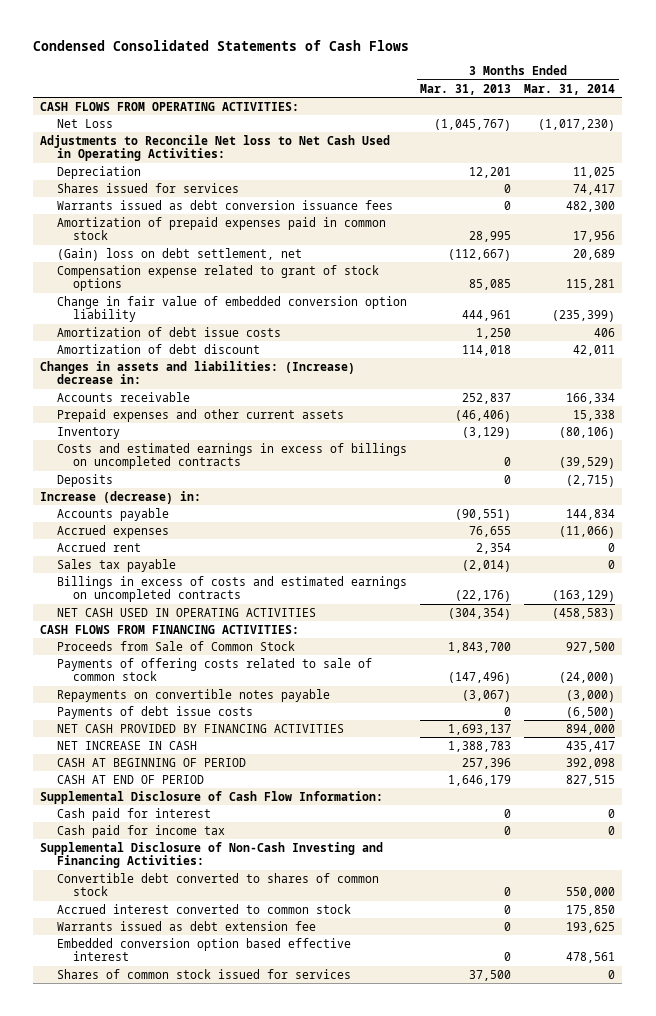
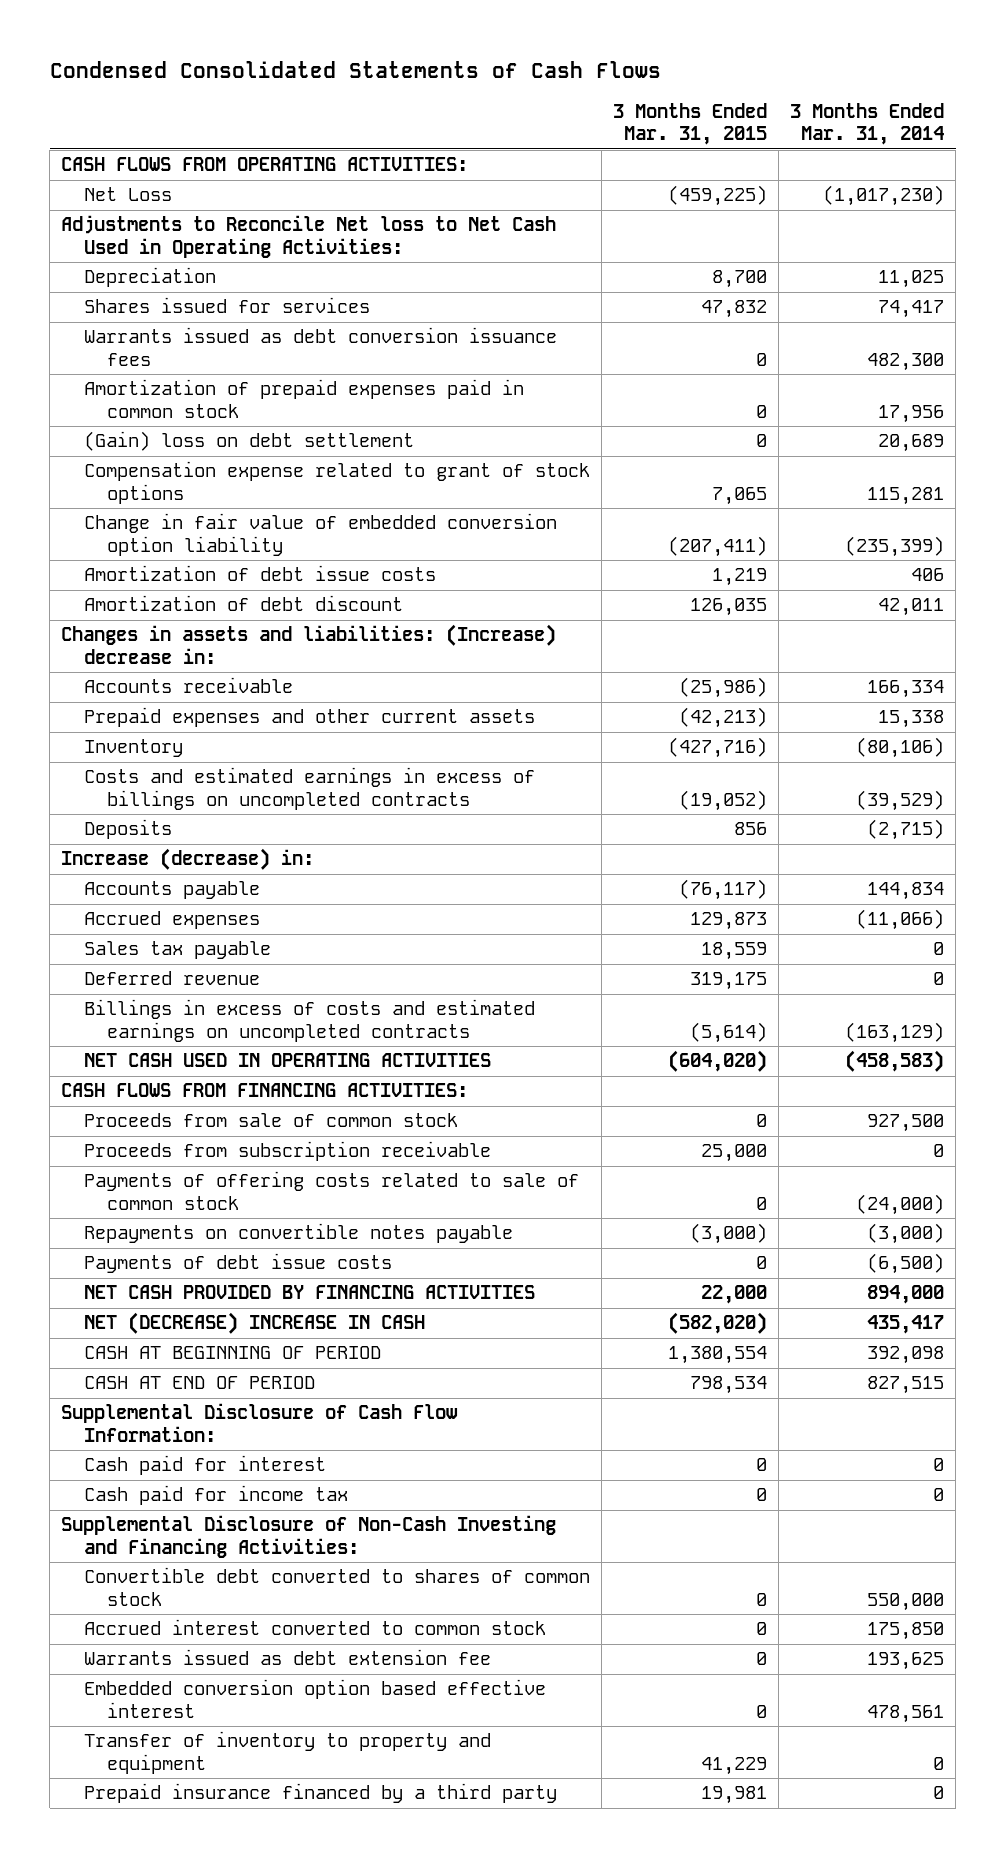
[420,83,512,95] Mar. 31, 2013 -> none
none -> [613,103,768,146] 3 Months Ended Mar. 31, 2015
[56,247,302,261] (Gain) loss on debt settlement, net -> [84,431,415,452] (Gain) loss on debt settlement
[56,541,141,552] Accrued rent -> none
none -> [84,971,261,986] Deferred revenue
[56,640,295,651] Proceeds from Sale of Common Stock -> [84,1113,459,1128] Proceeds from sale of common stock
none -> [84,1141,492,1162] Proceeds from subscription receivable
[56,740,197,750] NET INCREASE IN CASH -> [84,1312,426,1335] NET (DECREASE) INCREASE IN CASH
[56,968,351,979] Shares of common stock issued for services -> none
none -> [84,1731,492,1774] Transfer of inventory to property and equipment
none -> [84,1783,558,1804] Prepaid insurance financed by a third party

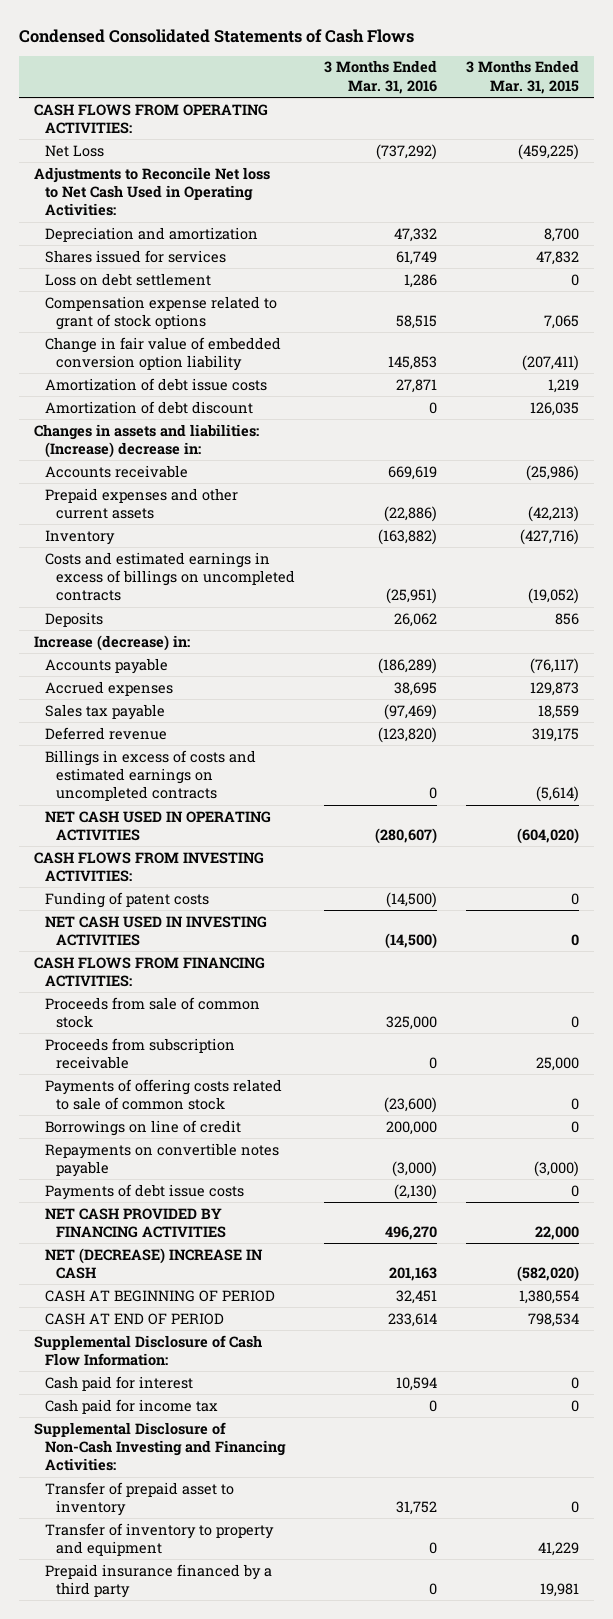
[790,103,945,146] 3 Months Ended Mar. 31, 2014 -> none
none -> [324,60,438,94] 3 Months Ended Mar. 31, 2016
[84,267,217,288] Depreciation -> none
none -> [45,226,259,242] Depreciation and amortization
[84,327,558,366] Warrants issued as debt conversion issuance fees -> none
[84,379,525,418] Amortization of prepaid expenses paid in common stock -> none
[84,431,415,452] (Gain) loss on debt settlement -> [45,272,212,286] Loss on debt settlement
none -> [33,851,264,882] CASH FLOWS FROM INVESTING ACTIVITIES:
none -> [45,891,210,908] Funding of patent costs
none -> [45,915,268,946] NET CASH USED IN INVESTING ACTIVITIES
none -> [45,1119,242,1136] Borrowings on line of credit
[84,1567,591,1606] Convertible debt converted to shares of common stock -> none
[84,1619,547,1636] Accrued interest converted to common stock -> none
[84,1649,492,1666] Warrants issued as debt extension fee -> none
[84,1679,547,1718] Embedded conversion option based effective interest -> none
none -> [45,1481,235,1516] Transfer of prepaid asset to inventory

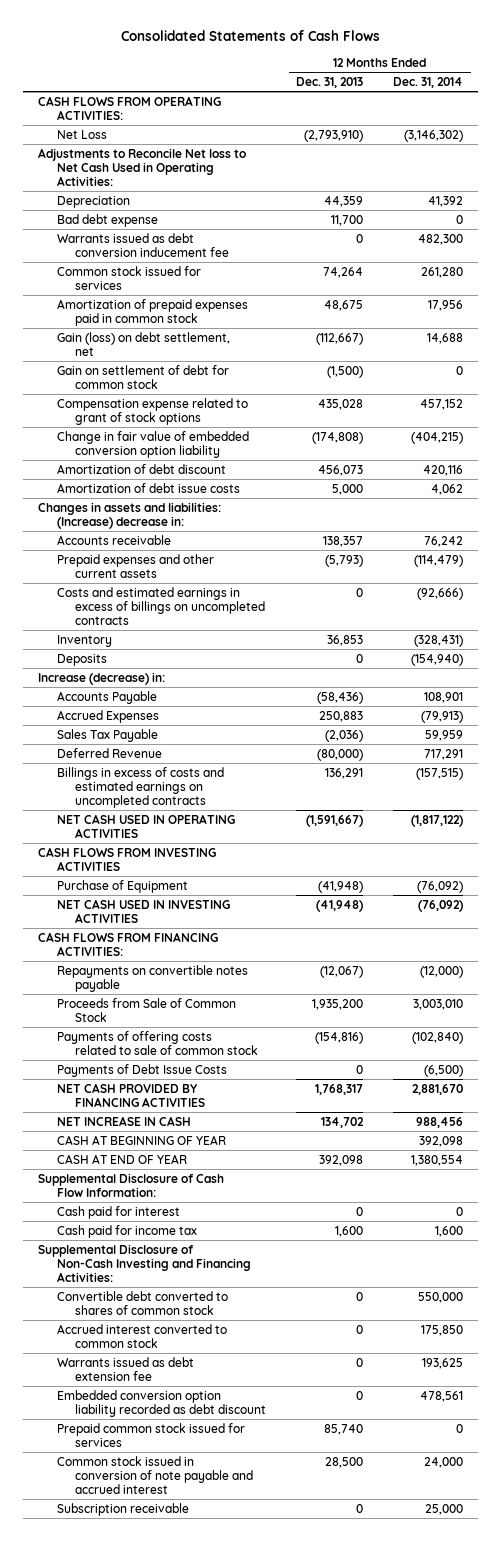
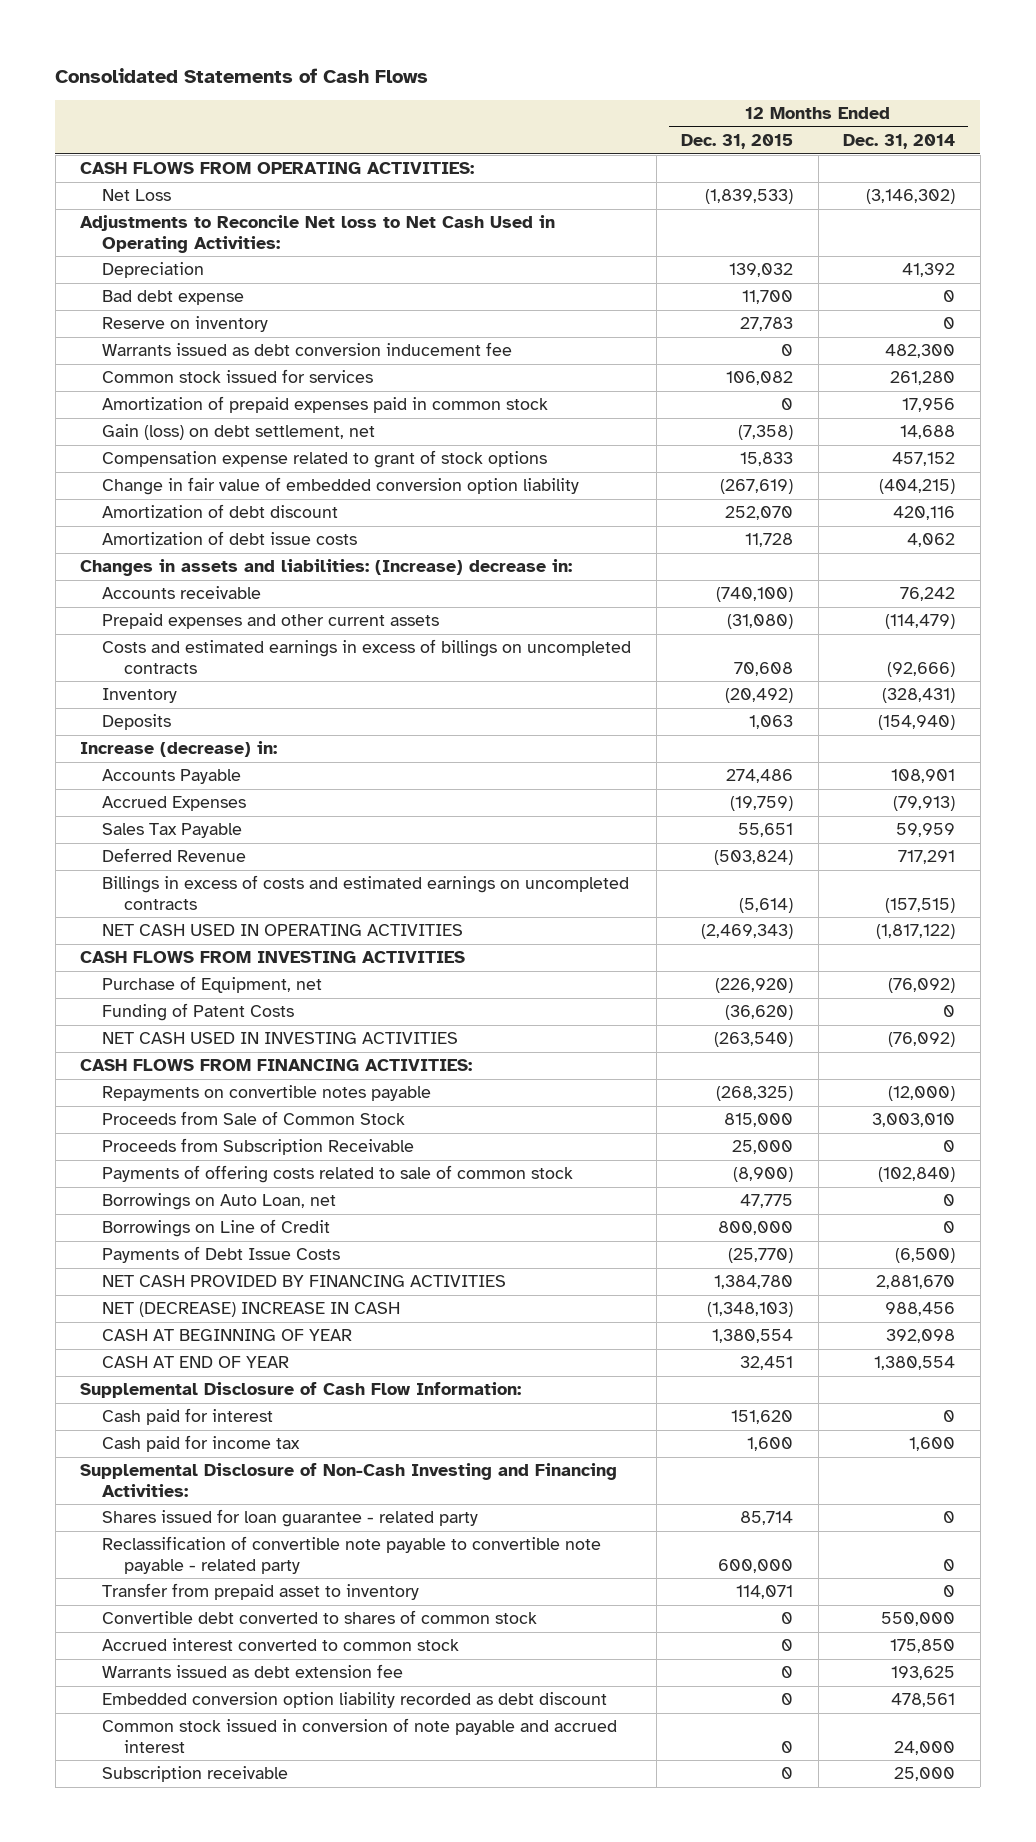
[296,76,364,88] Dec. 31, 2013 -> none
none -> [681,134,794,150] Dec. 31, 2015
none -> [102,316,269,333] Reserve on inventory
[56,364,229,389] Gain on settlement of debt for common stock -> none
[56,879,188,893] Purchase of Equipment -> [102,976,323,994] Purchase of Equipment, net
none -> [102,1003,295,1022] Funding of Patent Costs
none -> [102,1138,415,1156] Proceeds from Subscription Receivable
none -> [102,1193,337,1211] Borrowings on Auto Loan, net
none -> [102,1219,331,1238] Borrowings on Line of Credit
[56,1115,191,1126] NET INCREASE IN CASH -> [102,1302,401,1318] NET (DECREASE) INCREASE IN CASH
none -> [102,1509,479,1528] Shares issued for loan guarantee - related party
none -> [102,1536,602,1574] Reclassification of convertible note payable to convertible note payable - related party
none -> [102,1583,420,1601] Transfer from prepaid asset to inventory
[56,1422,245,1447] Prepaid common stock issued for services -> none

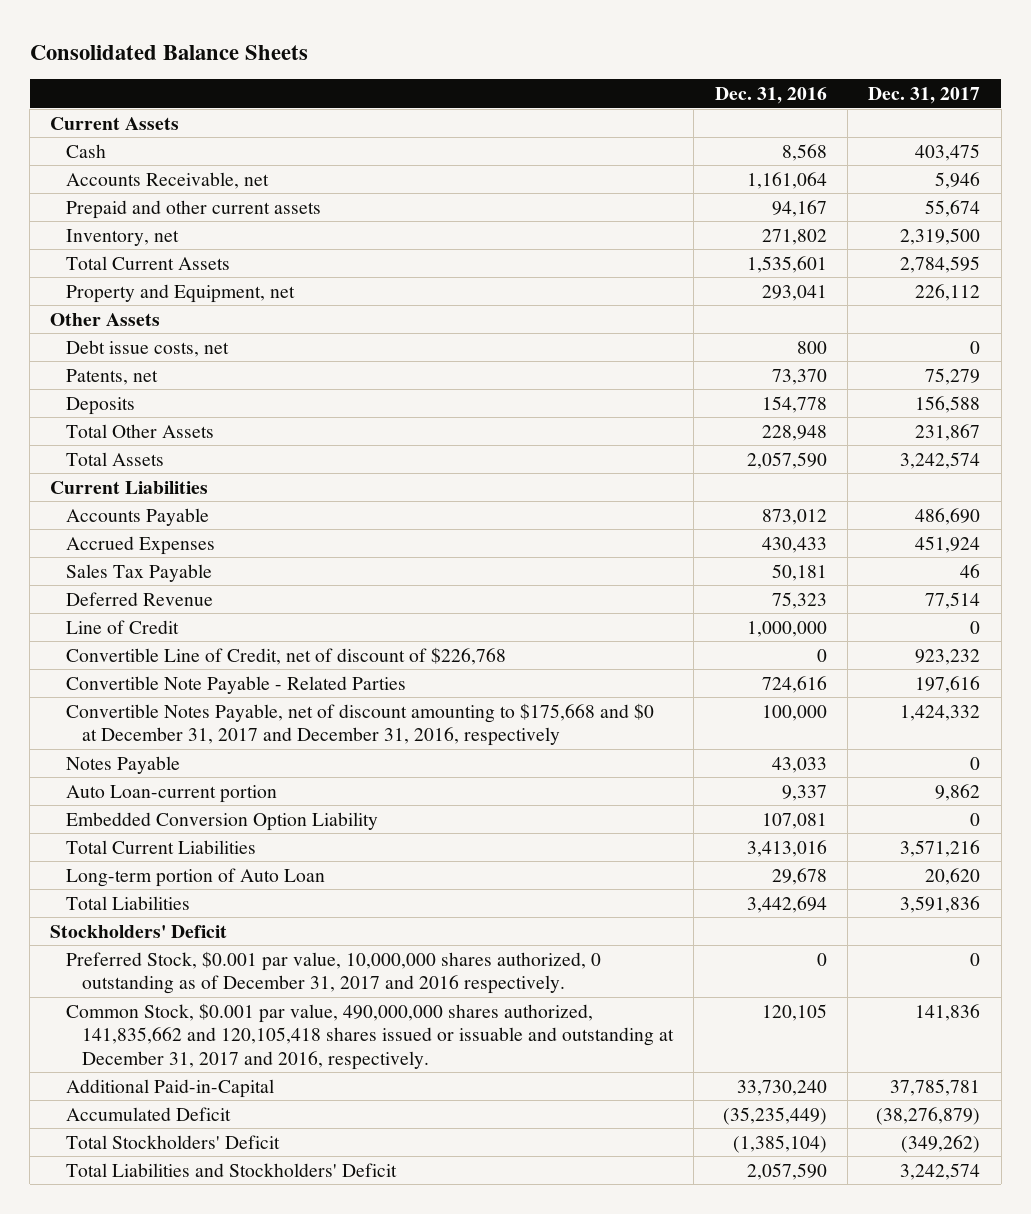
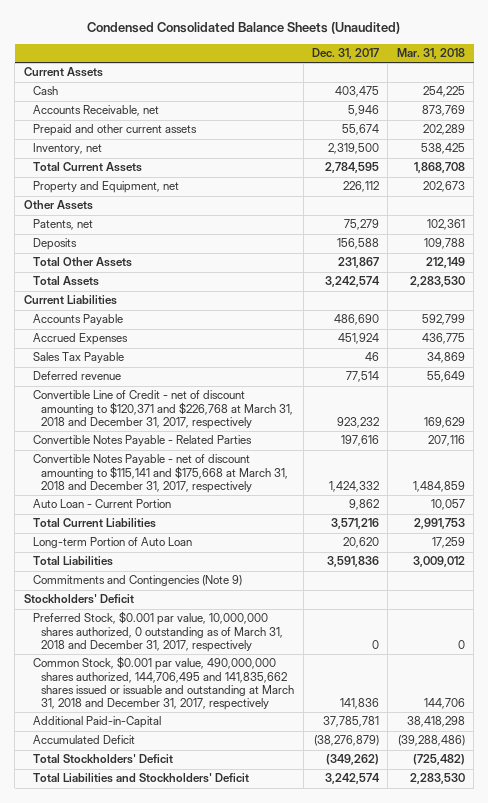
[29,44,308,60] Consolidated Balance Sheets -> [87,22,401,35] Condensed Consolidated Balance Sheets (Unaudited)
[714,87,827,105] Dec. 31, 2016 -> none
none -> [396,48,465,60] Mar. 31, 2018
[66,339,230,357] Debt issue costs, net -> none
[66,619,180,634] Line of Credit -> none
[66,755,181,774] Notes Payable -> none
[66,811,379,831] Embedded Conversion Option Liability -> none
[66,591,214,606] Deferred Revenue -> [32,371,121,381] Deferred revenue
[66,646,507,665] Convertible Line of Credit, net of discount of $226,768 -> [32,390,294,430] Convertible Line of Credit - net of discount amounting to $120,371 and $226,768 at March 31, 2018 and December 31, 2017, respectively
[66,675,407,694] Convertible Note Payable - Related Parties -> [32,435,252,447] Convertible Notes Payable - Related Parties
[66,702,655,747] Convertible Notes Payable, net of discount amounting to $175,668 and $0 at December 31, 2017 and December 31, 2016, respectively -> [32,454,289,494] Convertible Notes Payable - net of discount amounting to $115,141 and $175,668 at March 31, 2018 and December 31, 2017, respectively
[66,784,278,803] Auto Loan-current portion -> [32,499,171,509] Auto Loan - Current Portion
[66,867,326,887] Long-term portion of Auto Loan -> [32,537,192,549] Long-term Portion of Auto Loan
none -> [32,575,242,587] Commitments and Contingencies (Note 9)
[66,950,602,995] Preferred Stock, $0.001 par value, 10,000,000 shares authorized, 0 outstanding as of December 31, 2017 and 2016 respectively. -> [32,611,284,653] Preferred Stock, $0.001 par value, 10,000,000 shares authorized, 0 outstanding as of March 31, 2018 and December 31, 2017, respectively
[66,1002,675,1070] Common Stock, $0.001 par value, 490,000,000 shares authorized, 141,835,662 and 120,105,418 shares issued or issuable and outstanding at December 31, 2017 and 2016, respectively. -> [32,656,295,711] Common Stock, $0.001 par value, 490,000,000 shares authorized, 144,706,495 and 141,835,662 shares issued or issuable and outstanding at March 31, 2018 and December 31, 2017, respectively

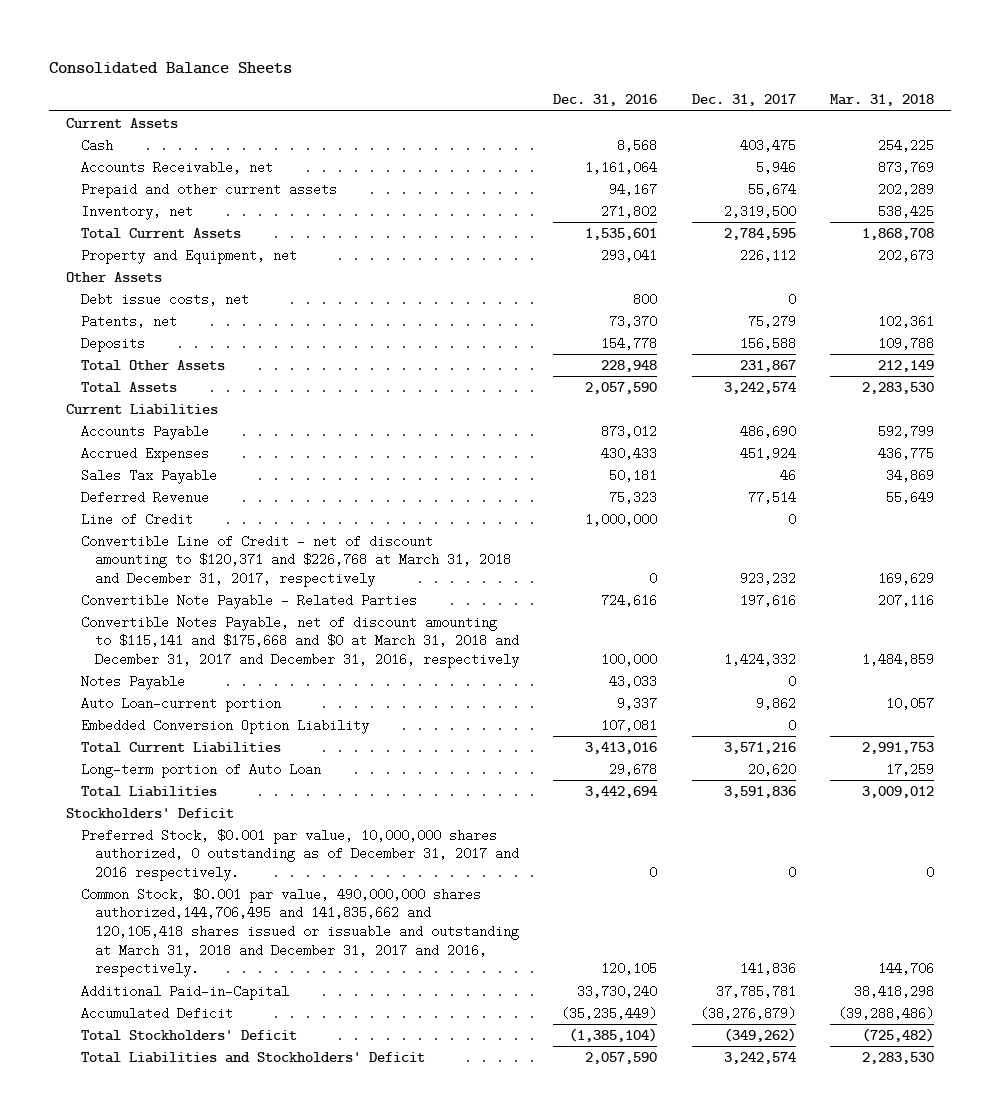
[87,22,401,35] Condensed Consolidated Balance Sheets (Unaudited) -> [48,61,292,74] Consolidated Balance Sheets
none -> [553,94,658,107] Dec. 31, 2016
none -> [80,292,249,306] Debt issue costs, net
[32,371,121,381] Deferred revenue -> [80,490,209,504] Deferred Revenue
none -> [80,512,193,526] Line of Credit
[32,435,252,447] Convertible Notes Payable - Related Parties -> [80,593,417,609] Convertible Note Payable - Related Parties
[32,454,289,494] Convertible Notes Payable - net of discount amounting to $115,141 and $175,668 at March 31, 2018 and December 31, 2017, respectively -> [80,615,520,669] Convertible Notes Payable, net of discount amounting to $115,141 and $175,668 and $0 at March 31, 2018 and December 31, 2017 and December 31, 2016, respectively
none -> [80,674,185,690] Notes Payable
[32,499,171,509] Auto Loan - Current Portion -> [80,696,281,712] Auto Loan-current portion
none -> [80,718,369,734] Embedded Conversion Option Liability
[32,537,192,549] Long-term Portion of Auto Loan -> [80,762,321,778] Long-term portion of Auto Loan
[32,575,242,587] Commitments and Contingencies (Note 9) -> none
[32,611,284,653] Preferred Stock, $0.001 par value, 10,000,000 shares authorized, 0 outstanding as of March 31, 2018 and December 31, 2017, respectively -> [80,828,520,882] Preferred Stock, $0.001 par value, 10,000,000 shares authorized, 0 outstanding as of December 31, 2017 and 2016 respectively.
[32,656,295,711] Common Stock, $0.001 par value, 490,000,000 shares authorized, 144,706,495 and 141,835,662 shares issued or issuable and outstanding at March 31, 2018 and December 31, 2017, respectively -> [80,887,520,978] Common Stock, $0.001 par value, 490,000,000 shares authorized,144,706,495 and 141,835,662 and 120,105,418 shares issued or issuable and outstanding at March 31, 2018 and December 31, 2017 and 2016, respectively.

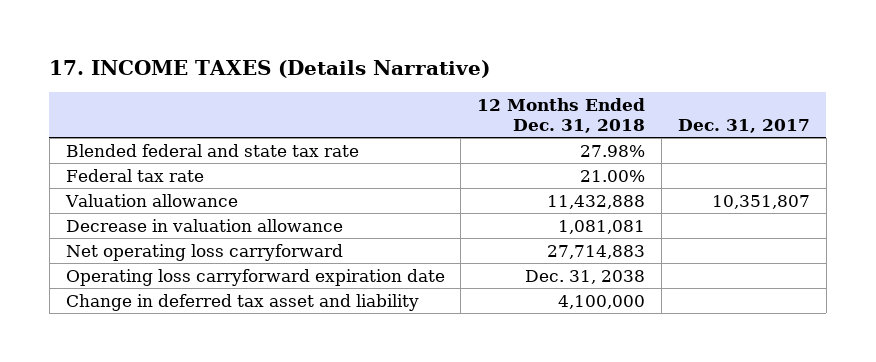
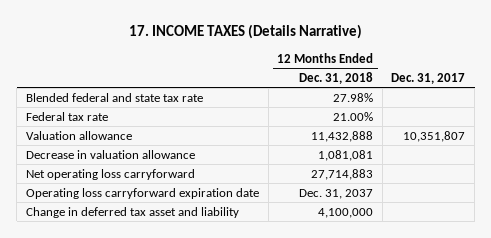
[525,269,646,284] Dec. 31, 2038 -> [299,188,374,199] Dec. 31, 2037

